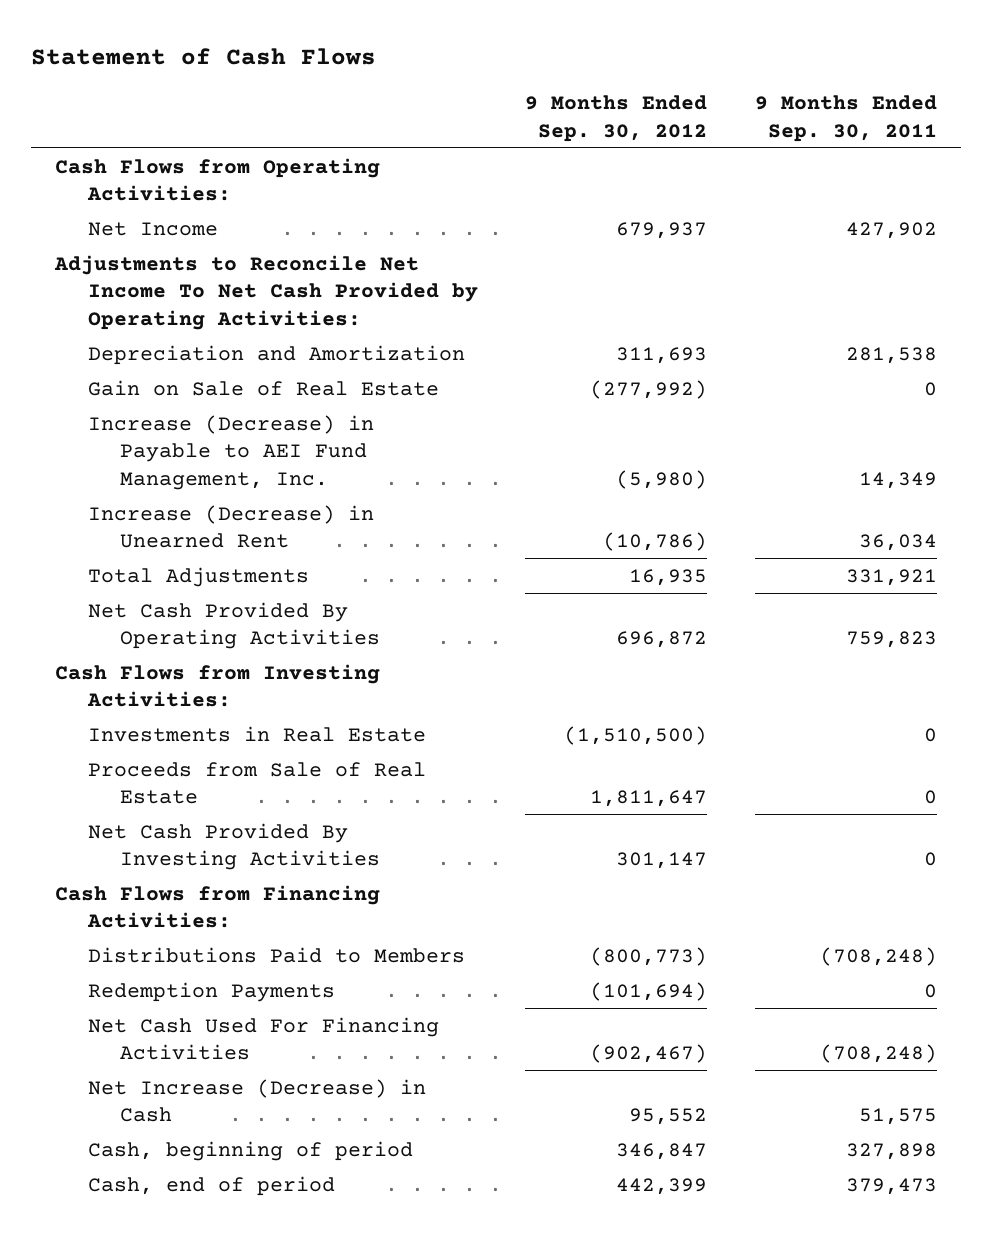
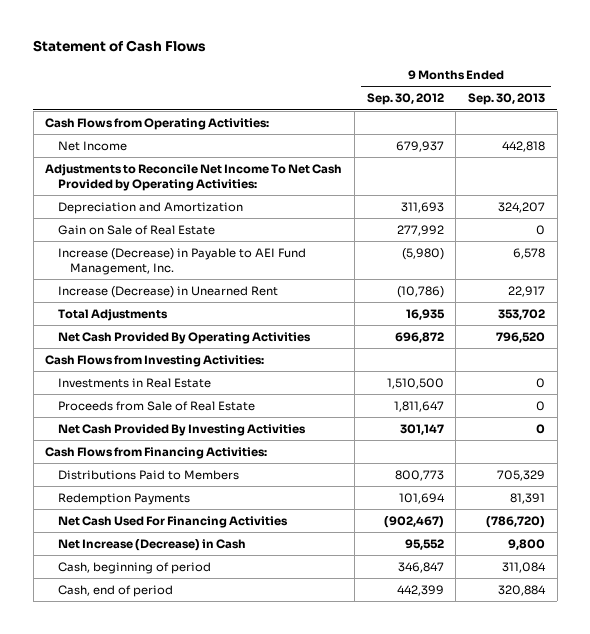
[754,95,937,142] 9 Months Ended Sep. 30, 2011 -> none
none -> [468,93,546,106] Sep. 30, 2013
[590,379,708,399] (277,992) -> [396,225,444,237] 277,992
[564,725,708,745] (1,510,500) -> [386,378,444,390] 1,510,500
[590,946,708,966] (800,773) -> [394,470,444,482] 800,773
[590,981,708,1001] (101,694) -> [398,493,445,505] 101,694

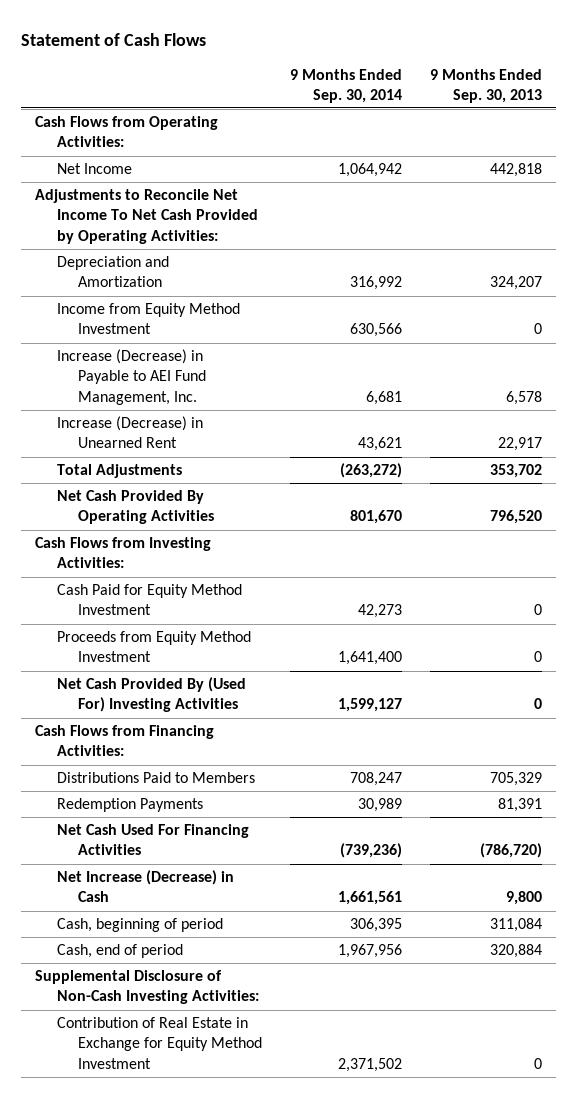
[366,93,444,106] Sep. 30, 2012 -> none
none -> [290,68,403,103] 9 Months Ended Sep. 30, 2014
[57,225,215,236] Gain on Sale of Real Estate -> none
none -> [56,303,240,335] Income from Equity Method Investment
[57,378,211,389] Investments in Real Estate -> none
[57,401,255,412] Proceeds from Sale of Real Estate -> none
none -> [56,584,242,616] Cash Paid for Equity Method Investment
none -> [56,631,251,663] Proceeds from Equity Method Investment
[57,424,306,437] Net Cash Provided By Investing Activities -> [56,677,246,713] Net Cash Provided By (Used For) Investing Activities
none -> [35,970,259,1005] Supplemental Disclosure of Non-Cash Investing Activities:
none -> [56,1017,263,1069] Contribution of Real Estate in Exchange for Equity Method Investment

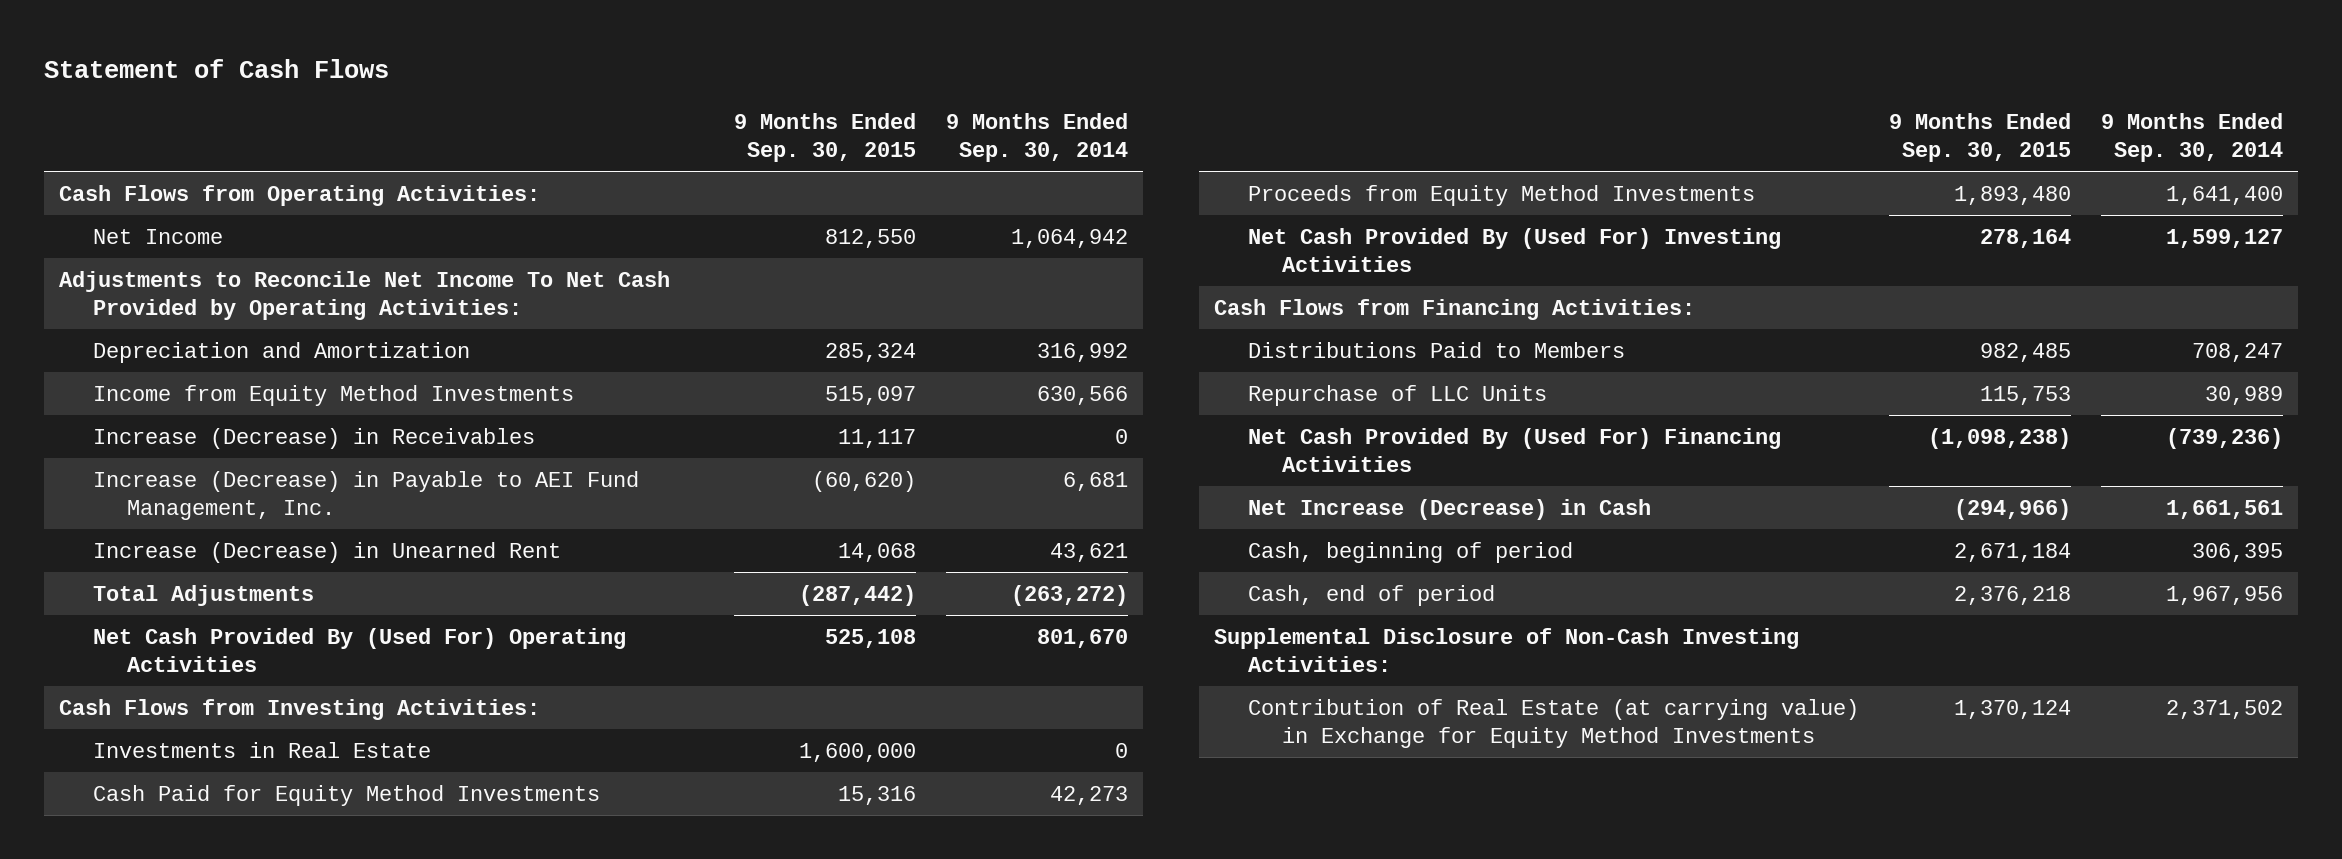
[429,68,542,103] 9 Months Ended Sep. 30, 2013 -> none
none -> [734,113,917,163] 9 Months Ended Sep. 30, 2015
[56,303,240,335] Income from Equity Method Investment -> [93,384,575,406] Income from Equity Method Investments
none -> [93,427,536,449] Increase (Decrease) in Receivables
[56,490,215,525] Net Cash Provided By Operating Activities -> [93,627,627,672] Net Cash Provided By (Used For) Operating Activities
none -> [93,741,432,758] Investments in Real Estate
[56,584,242,616] Cash Paid for Equity Method Investment -> [93,784,601,806] Cash Paid for Equity Method Investments
[56,631,251,663] Proceeds from Equity Method Investment -> [1247,184,1755,206] Proceeds from Equity Method Investments
[56,798,203,813] Redemption Payments -> [1247,384,1547,406] Repurchase of LLC Units
[56,824,249,856] Net Cash Used For Financing Activities -> [1247,427,1781,472] Net Cash Provided By (Used For) Financing Activities
[56,1017,263,1069] Contribution of Real Estate in Exchange for Equity Method Investment -> [1247,698,1859,748] Contribution of Real Estate (at carrying value) in Exchange for Equity Method Investments

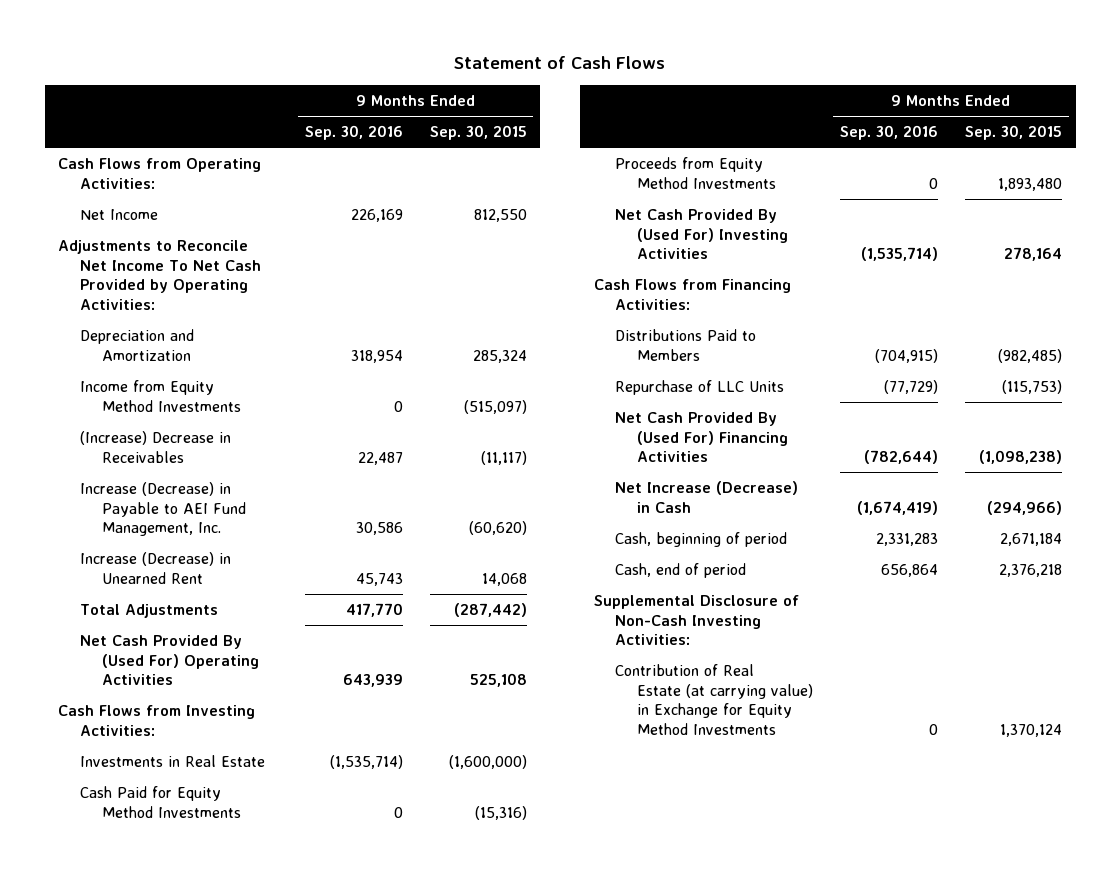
[946,113,1129,163] 9 Months Ended Sep. 30, 2014 -> none
none -> [304,125,403,141] Sep. 30, 2016
[825,385,917,405] 515,097 -> [463,399,527,414] (515,097)
[93,427,536,449] Increase (Decrease) in Receivables -> [79,430,231,463] (Increase) Decrease in Receivables
[838,428,917,448] 11,117 -> [480,450,527,465] (11,117)
[799,742,917,762] 1,600,000 -> [448,754,527,769] (1,600,000)
[838,785,917,805] 15,316 -> [474,805,527,820] (15,316)
[1979,342,2071,362] 982,485 -> [998,348,1063,363] (982,485)
[1979,385,2071,405] 115,753 -> [1002,379,1063,394] (115,753)

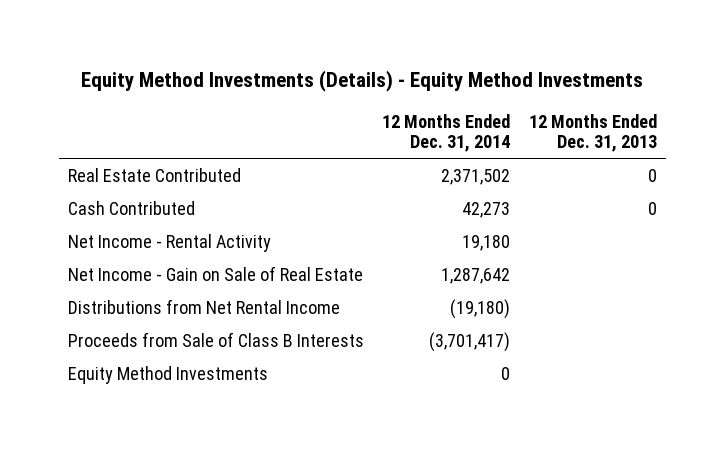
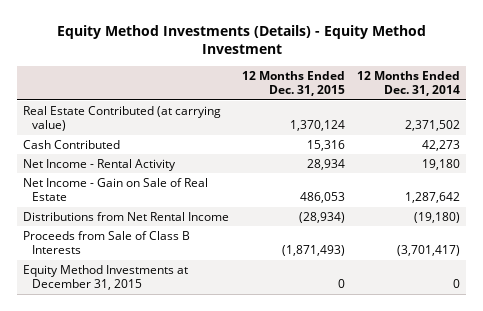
[81,69,644,92] Equity Method Investments (Details) - Equity Method Investments -> [56,24,426,54] Equity Method Investments (Details) - Equity Method Investment
[528,113,657,153] 12 Months Ended Dec. 31, 2013 -> none
none -> [241,70,345,97] 12 Months Ended Dec. 31, 2015
[68,167,242,182] Real Estate Contributed -> [23,105,222,132] Real Estate Contributed (at carrying value)
[68,365,269,384] Equity Method Investments -> [23,264,189,291] Equity Method Investments at December 31, 2015

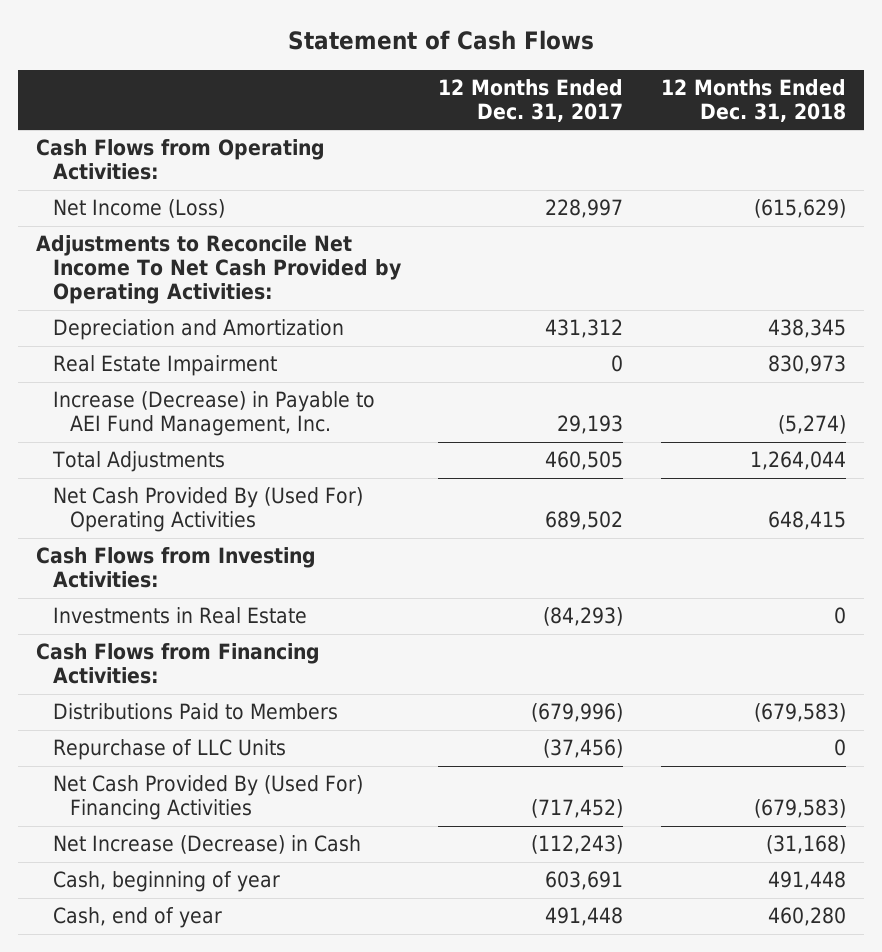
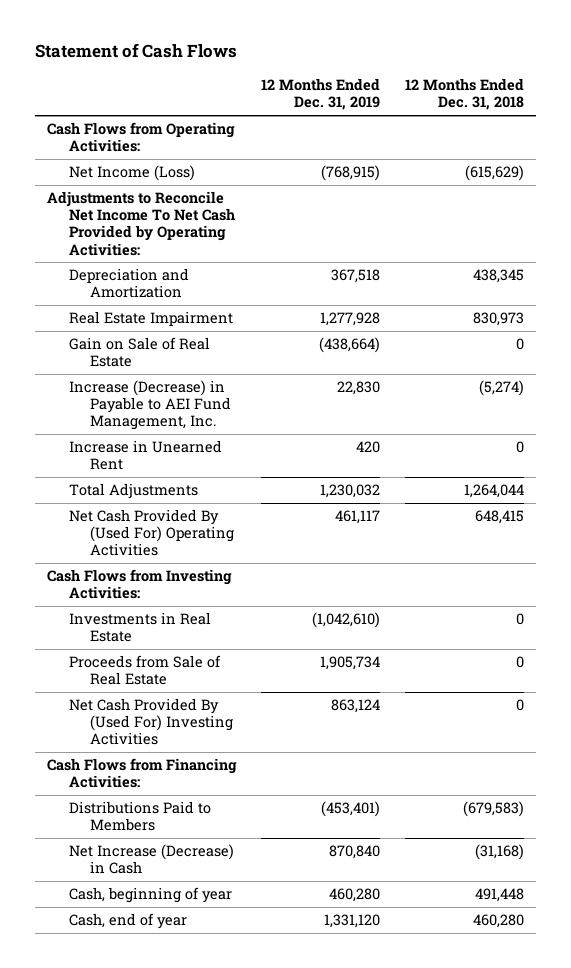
[438,79,624,122] 12 Months Ended Dec. 31, 2017 -> none
none -> [260,78,380,111] 12 Months Ended Dec. 31, 2019
none -> [68,337,210,368] Gain on Sale of Real Estate
none -> [68,440,222,471] Increase in Unearned Rent
none -> [68,655,221,686] Proceeds from Sale of Real Estate
none -> [68,698,234,746] Net Cash Provided By (Used For) Investing Activities
[53,739,287,761] Repurchase of LLC Units -> none
[53,775,364,821] Net Cash Provided By (Used For) Financing Activities -> none

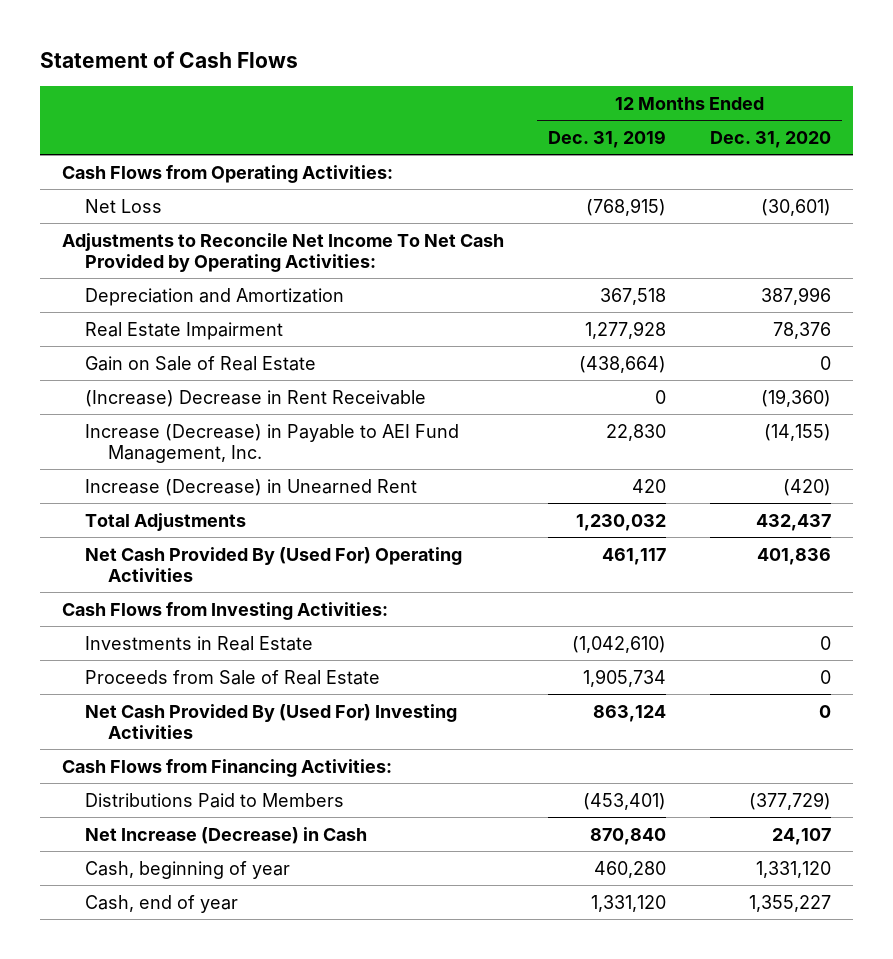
[404,78,524,111] 12 Months Ended Dec. 31, 2018 -> none
none -> [710,131,832,149] Dec. 31, 2020
[68,165,195,182] Net Income (Loss) -> [85,198,163,213] Net Loss
none -> [85,389,427,407] (Increase) Decrease in Rent Receivable
[68,440,222,471] Increase in Unearned Rent -> [85,478,418,496] Increase (Decrease) in Unearned Rent

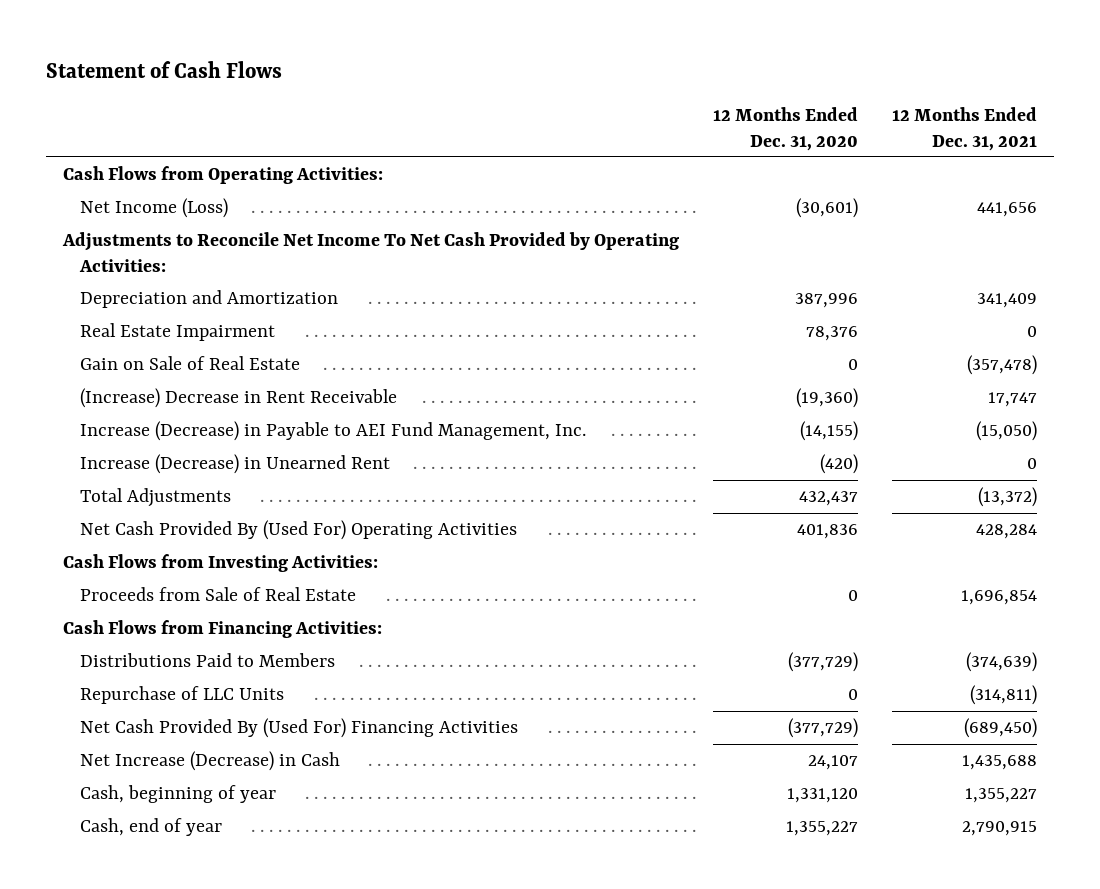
[548,130,667,149] Dec. 31, 2019 -> none
none -> [892,106,1038,151] 12 Months Ended Dec. 31, 2021
[85,198,163,213] Net Loss -> [80,198,229,219] Net Income (Loss)
[85,635,314,651] Investments in Real Estate -> none
[85,703,458,739] Net Cash Provided By (Used For) Investing Activities -> none
none -> [80,686,285,705] Repurchase of LLC Units
none -> [80,718,519,739] Net Cash Provided By (Used For) Financing Activities

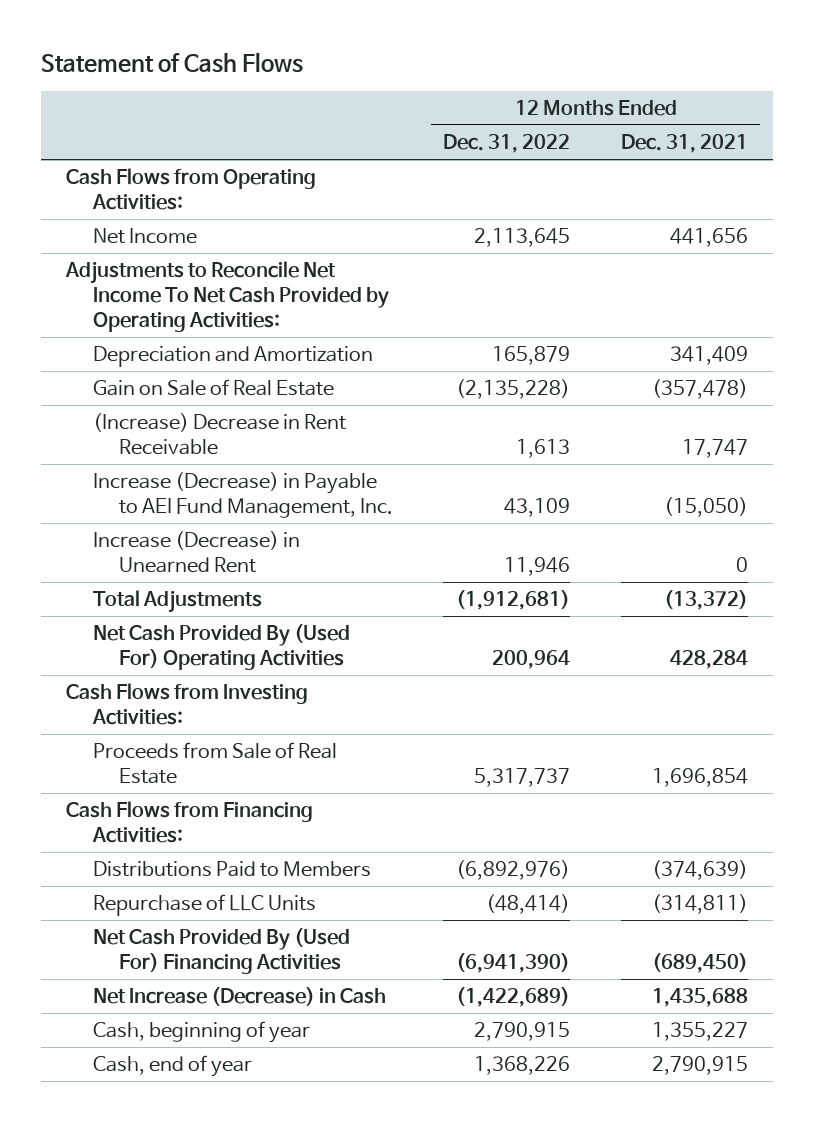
[713,106,859,151] 12 Months Ended Dec. 31, 2020 -> none
none -> [443,134,571,154] Dec. 31, 2022
[80,198,229,219] Net Income (Loss) -> [92,228,197,245] Net Income
[80,323,276,342] Real Estate Impairment -> none

